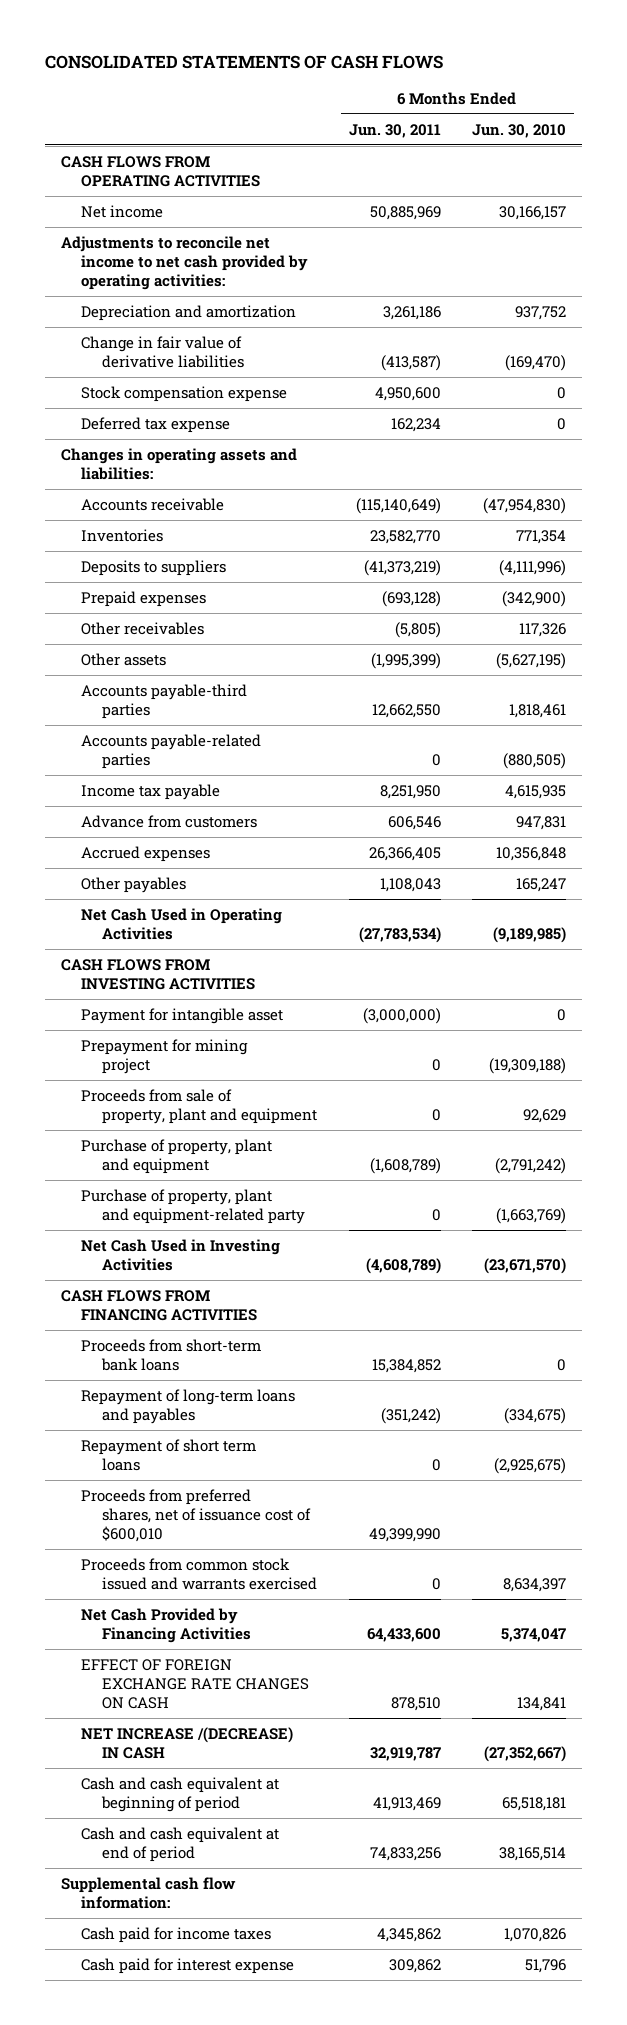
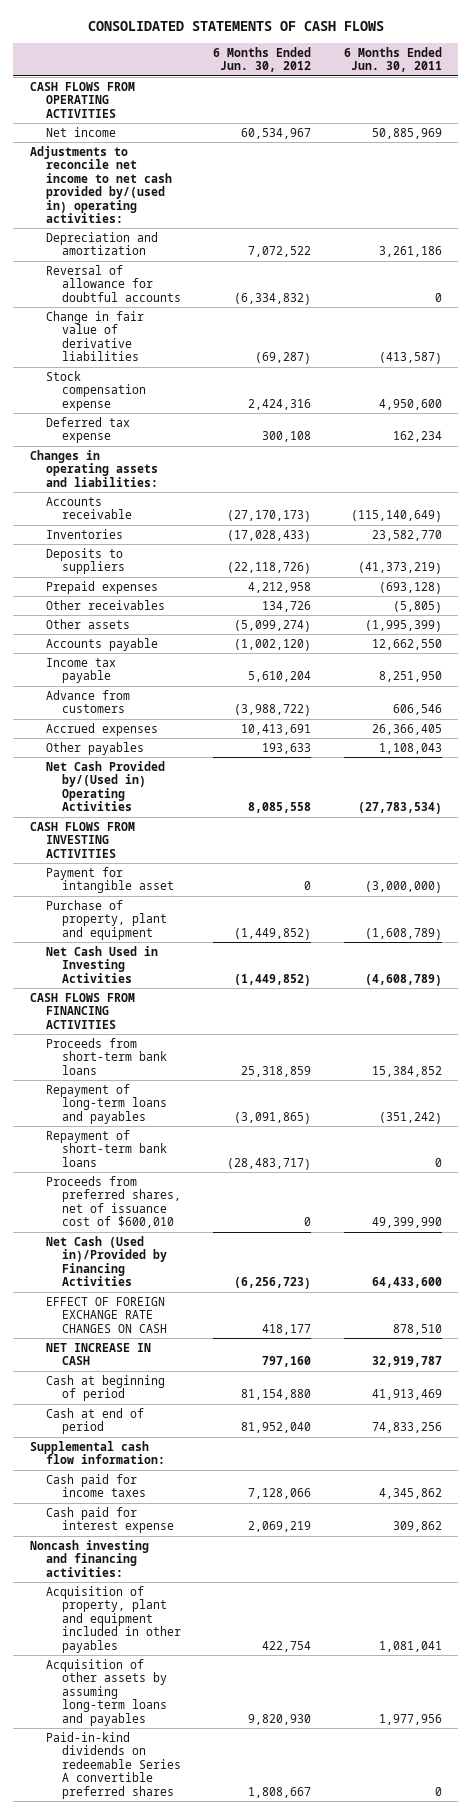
[472,123,567,138] Jun. 30, 2010 -> none
none -> [213,46,312,73] 6 Months Ended Jun. 30, 2012
[60,235,309,291] Adjustments to reconcile net income to net cash provided by operating activities: -> [29,145,172,223] Adjustments to reconcile net income to net cash provided by/(used in) operating activities:
none -> [45,264,181,302] Reversal of allowance for doubtful accounts
[81,733,262,770] Accounts payable-related parties -> none
[81,683,248,720] Accounts payable-third parties -> [45,637,158,651] Accounts payable
[81,907,283,941] Net Cash Used in Operating Activities -> [45,760,165,812] Net Cash Provided by/(Used in) Operating Activities
[81,1038,249,1075] Prepayment for mining project -> none
[81,1088,317,1125] Proceeds from sale of property, plant and equipment -> none
[81,1188,305,1225] Purchase of property, plant and equipment-related party -> none
[81,1438,257,1472] Repayment of short term loans -> [45,1129,167,1167] Repayment of short-term bank loans
[81,1557,317,1591] Proceeds from common stock issued and warrants exercised -> none
[81,1607,251,1644] Net Cash Provided by Financing Activities -> [45,1235,167,1287] Net Cash (Used in)/Provided by Financing Activities
[81,1726,294,1760] NET INCREASE /(DECREASE) IN CASH -> [45,1342,151,1366] NET INCREASE IN CASH
[81,1776,280,1813] Cash and cash equivalent at beginning of period -> [45,1374,165,1402] Cash at beginning of period
[81,1826,280,1863] Cash and cash equivalent at end of period -> [45,1407,144,1435] Cash at end of period
none -> [29,1539,149,1577] Noncash investing and financing activities:
none -> [45,1585,181,1653] Acquisition of property, plant and equipment included in other payables
none -> [45,1658,167,1726] Acquisition of other assets by assuming long-term loans and payables
none -> [45,1731,181,1799] Paid-in-kind dividends on redeemable Series A convertible preferred shares

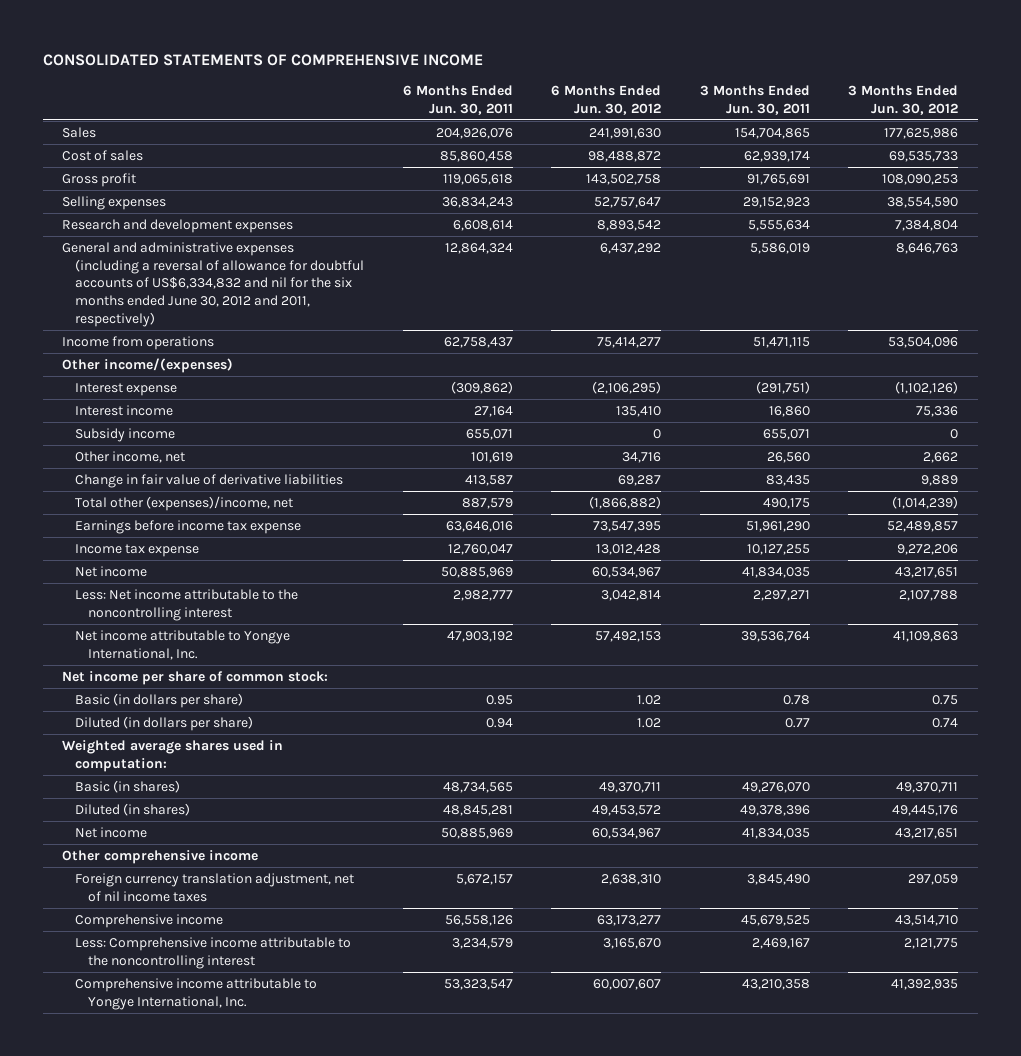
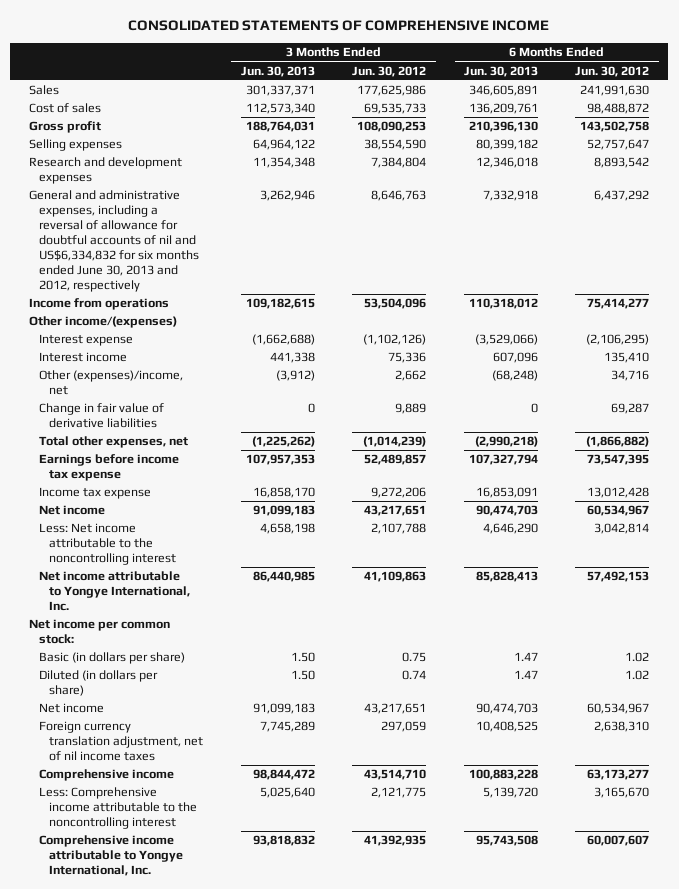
[402,84,513,115] 6 Months Ended Jun. 30, 2011 -> none
[699,84,810,115] 3 Months Ended Jun. 30, 2011 -> none
none -> [240,65,315,77] Jun. 30, 2013
none -> [463,65,538,77] Jun. 30, 2013
[62,242,365,327] General and administrative expenses (including a reversal of allowance for doubtful accounts of US$6,334,832 and nil for the six months ended June 30, 2012 and 2011, respectively) -> [29,190,200,293] General and administrative expenses, including a reversal of allowance for doubtful accounts of nil and US$6,334,832 for six months ended June 30, 2013 and 2012, respectively
[75,428,176,443] Subsidy income -> none
[75,451,186,464] Other income, net -> [39,370,184,396] Other (expenses)/income, net
[75,496,294,512] Total other (expenses)/income, net -> [39,436,189,449] Total other expenses, net
[62,671,329,686] Net income per share of common stock: -> [29,619,171,645] Net income per common stock:
[62,740,284,772] Weighted average shares used in computation: -> none
[75,780,181,794] Basic (in shares) -> none
[75,803,191,817] Diluted (in shares) -> none
[62,850,259,865] Other comprehensive income -> none

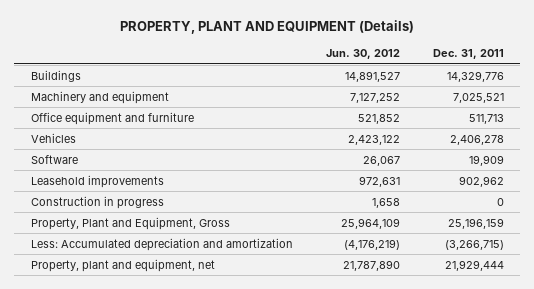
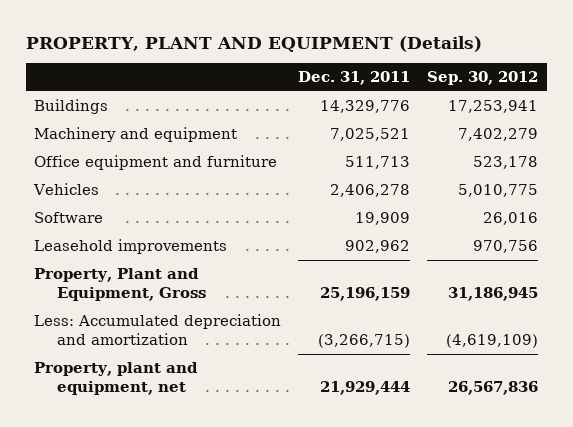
[325,49,400,60] Jun. 30, 2012 -> none
none -> [427,71,539,86] Sep. 30, 2012
[30,195,164,209] Construction in progress -> none

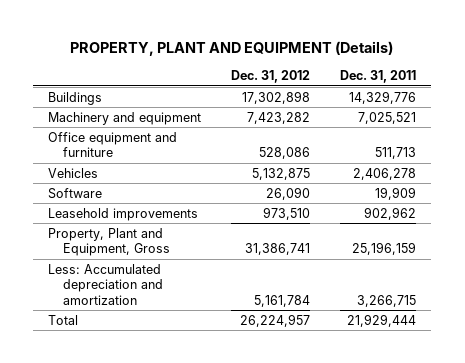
[427,71,539,86] Sep. 30, 2012 -> none
none -> [231,70,311,84] Dec. 31, 2012
[318,334,411,349] (3,266,715) -> [357,294,417,307] 3,266,715
[34,362,199,396] Property, plant and equipment, net -> [48,314,79,325] Total

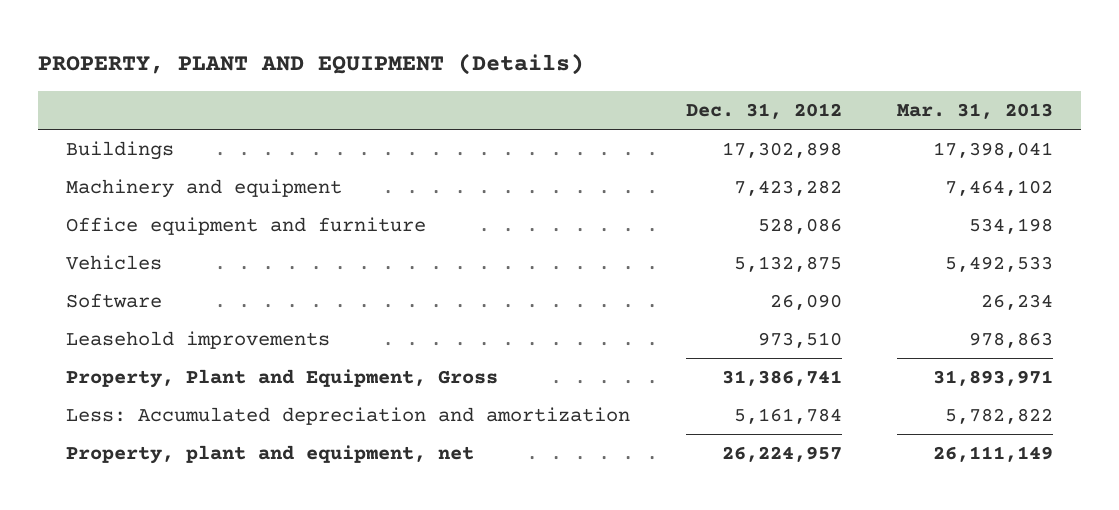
[340,70,417,84] Dec. 31, 2011 -> none
none -> [896,103,1053,120] Mar. 31, 2013
[48,314,79,325] Total -> [66,445,475,465] Property, plant and equipment, net

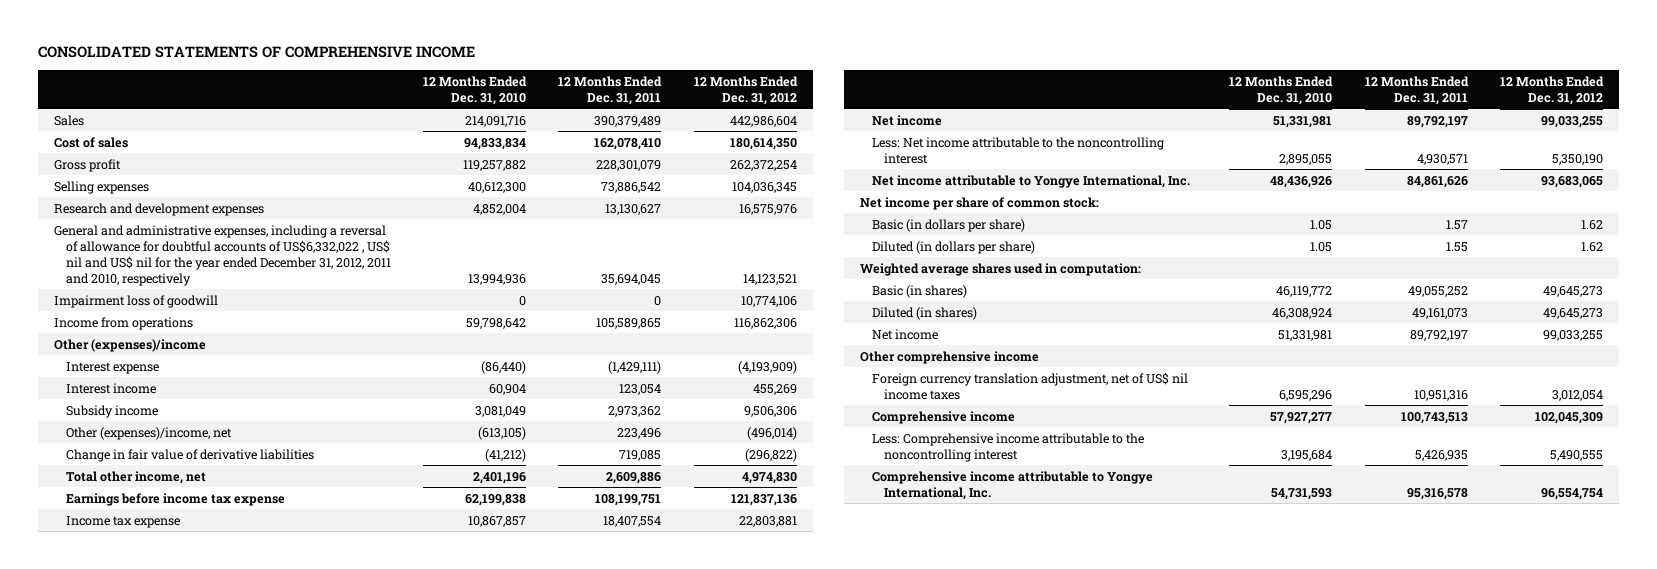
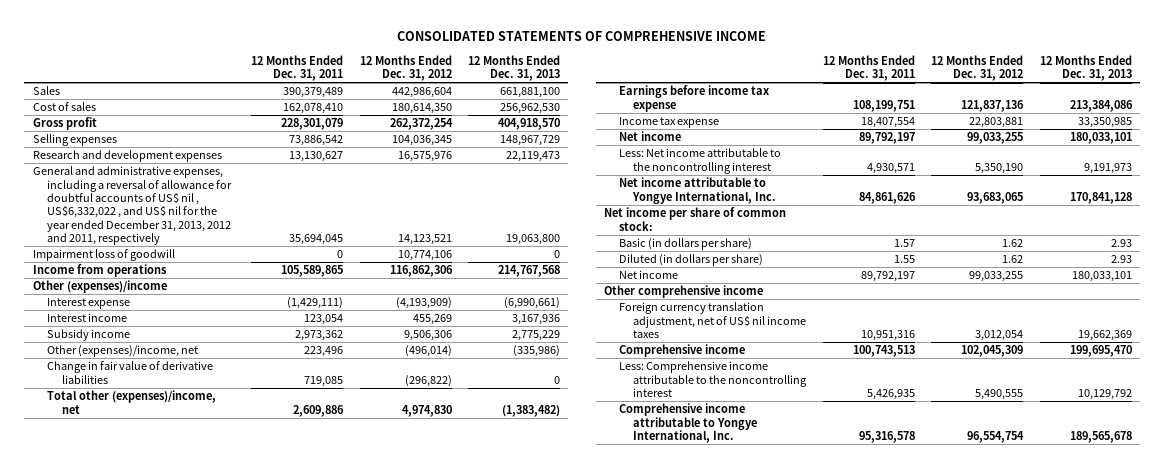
[423,75,528,105] 12 Months Ended Dec. 31, 2010 -> none
none -> [468,54,561,81] 12 Months Ended Dec. 31, 2013
[54,224,391,286] General and administrative expenses, including a reversal of allowance for doubtful accounts of US$6,332,022 , US$ nil and US$ nil for the year ended December 31, 2012, 2011 and 2010, respectively -> [32,166,233,246] General and administrative expenses, including a reversal of allowance for doubtful accounts of US$ nil , US$6,332,022 , and US$ nil for the year ended December 31, 2013, 2012 and 2011, respectively
[65,470,206,484] Total other income, net -> [47,390,217,414] Total other (expenses)/income, net
[860,262,1142,276] Weighted average shares used in computation: -> none
[872,284,968,298] Basic (in shares) -> none
[872,306,978,320] Diluted (in shares) -> none

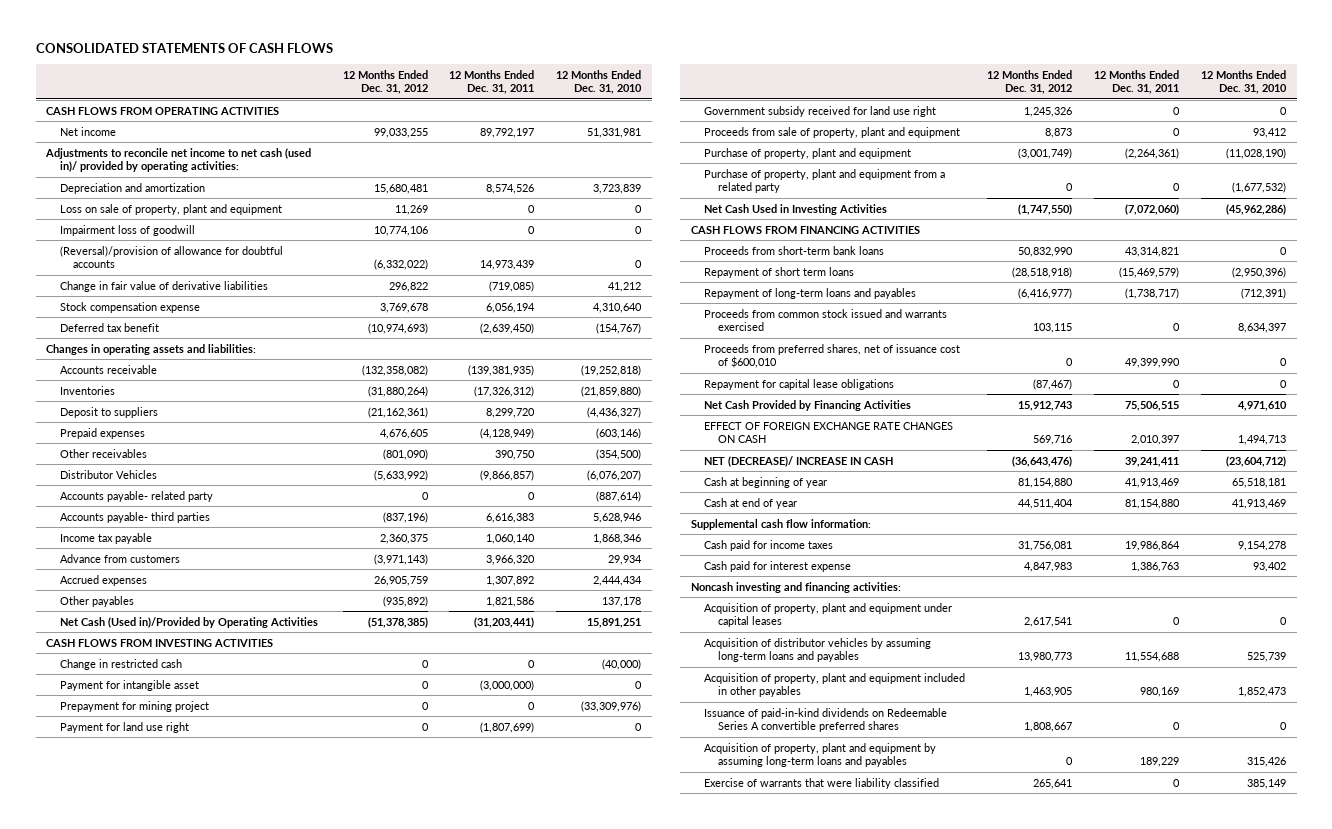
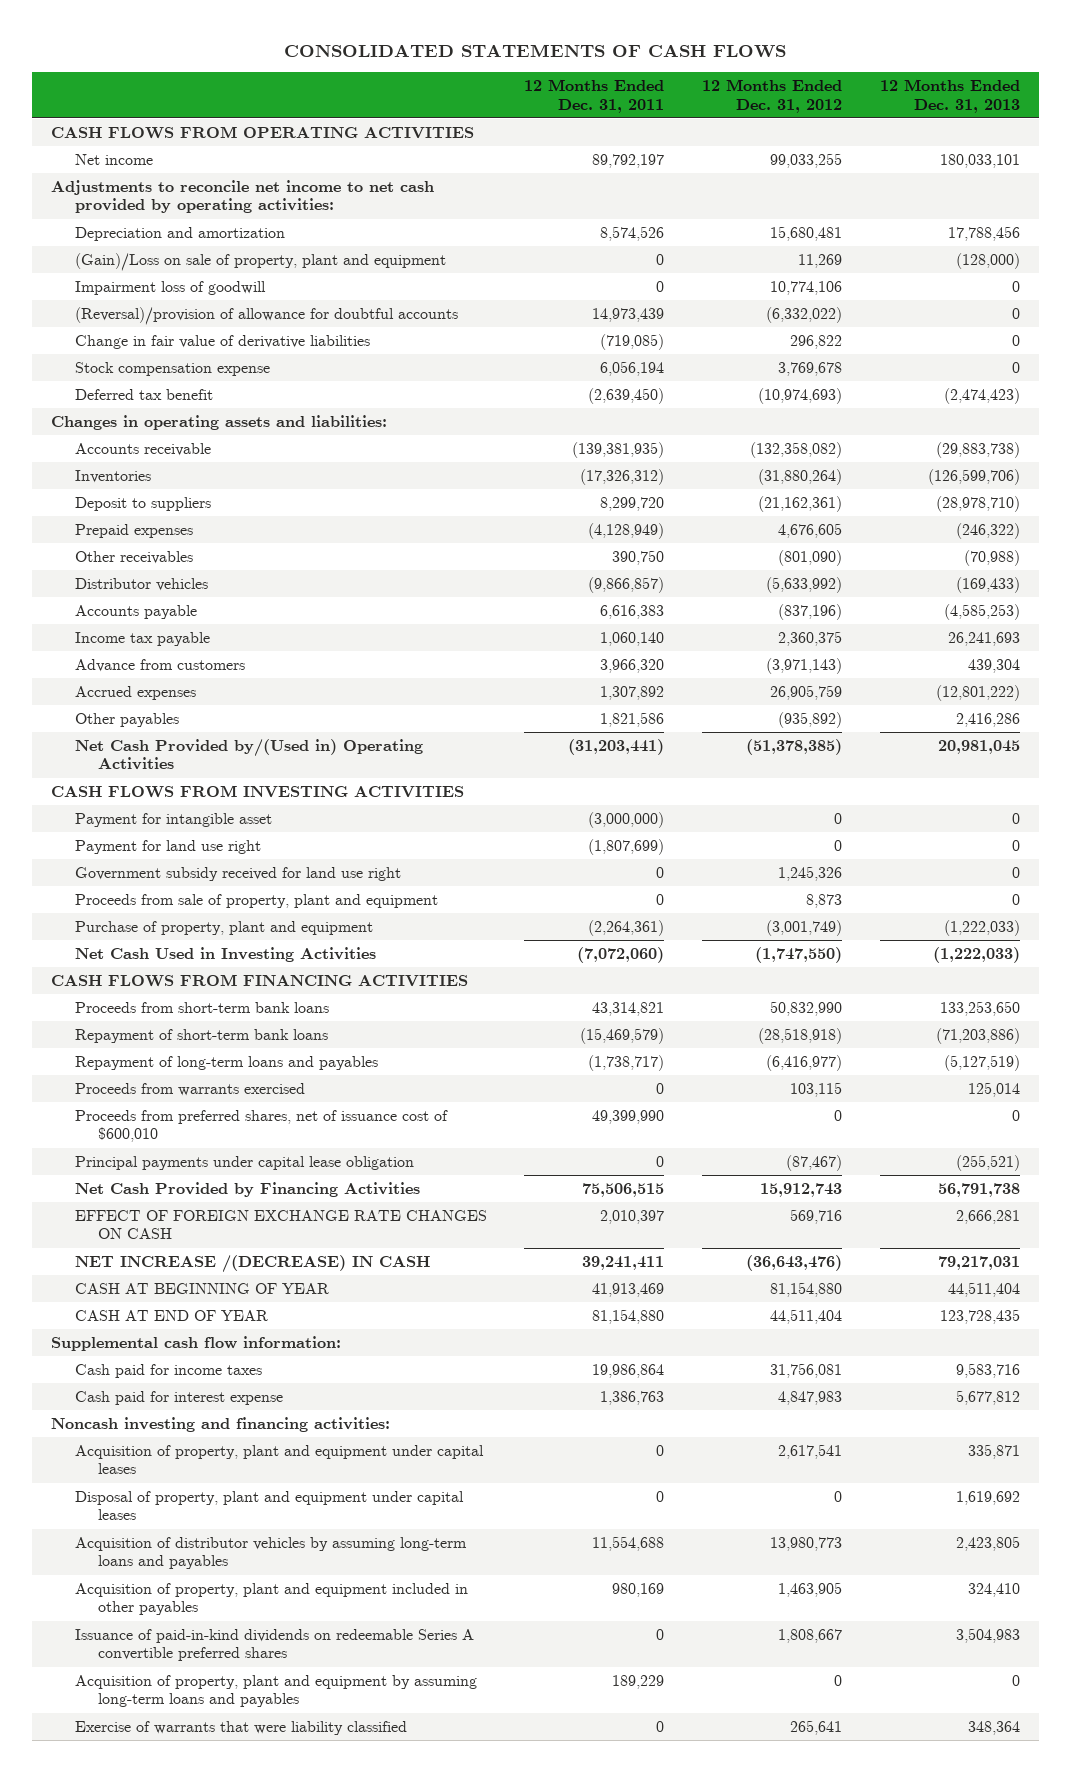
[556,69,643,95] 12 Months Ended Dec. 31, 2010 -> none
none -> [879,79,1020,113] 12 Months Ended Dec. 31, 2013
[45,147,312,173] Adjustments to reconcile net income to net cash (used in)/ provided by operating activities: -> [51,180,435,214] Adjustments to reconcile net income to net cash provided by operating activities:
[59,203,282,215] Loss on sale of property, plant and equipment -> [74,253,446,272] (Gain)/Loss on sale of property, plant and equipment
[59,490,213,502] Accounts payable- related party -> none
[59,469,157,479] Distributor Vehicles -> [74,578,208,592] Distributor vehicles
[59,511,210,523] Accounts payable- third parties -> [74,605,197,620] Accounts payable
[59,616,318,628] Net Cash (Used in)/Provided by Operating Activities -> [74,739,423,771] Net Cash Provided by/(Used in) Operating Activities
[59,658,182,670] Change in restricted cash -> none
[59,700,209,712] Prepayment for mining project -> none
[704,168,946,194] Purchase of property, plant and equipment from a related party -> none
[704,266,855,278] Repayment of short term loans -> [74,1029,328,1044] Repayment of short-term bank loans
[704,308,948,332] Proceeds from common stock issued and warrants exercised -> [74,1083,305,1097] Proceeds from warrants exercised
[704,378,895,390] Repayment for capital lease obligations -> [74,1156,414,1171] Principal payments under capital lease obligation
[704,455,894,467] NET (DECREASE)/ INCREASE IN CASH -> [74,1255,430,1274] NET INCREASE /(DECREASE) IN CASH
[704,476,828,488] Cash at beginning of year -> [74,1283,329,1295] CASH AT BEGINNING OF YEAR
[704,497,798,509] Cash at end of year -> [74,1310,268,1322] CASH AT END OF YEAR
none -> [74,1491,464,1521] Disposal of property, plant and equipment under capital leases
[704,707,948,733] Issuance of paid-in-kind dividends on Redeemable Series A convertible preferred shares -> [74,1629,474,1662] Issuance of paid-in-kind dividends on redeemable Series A convertible preferred shares

